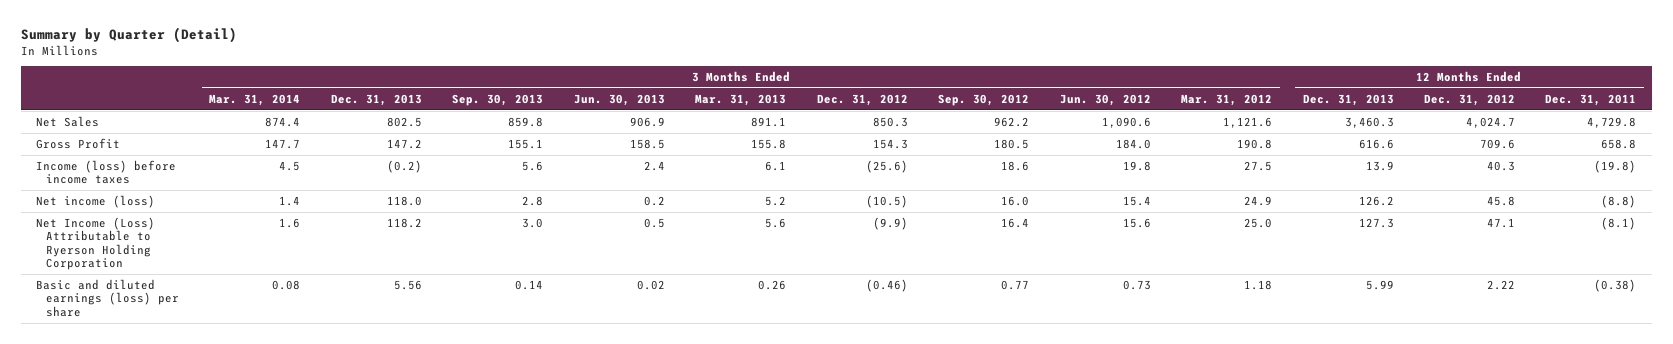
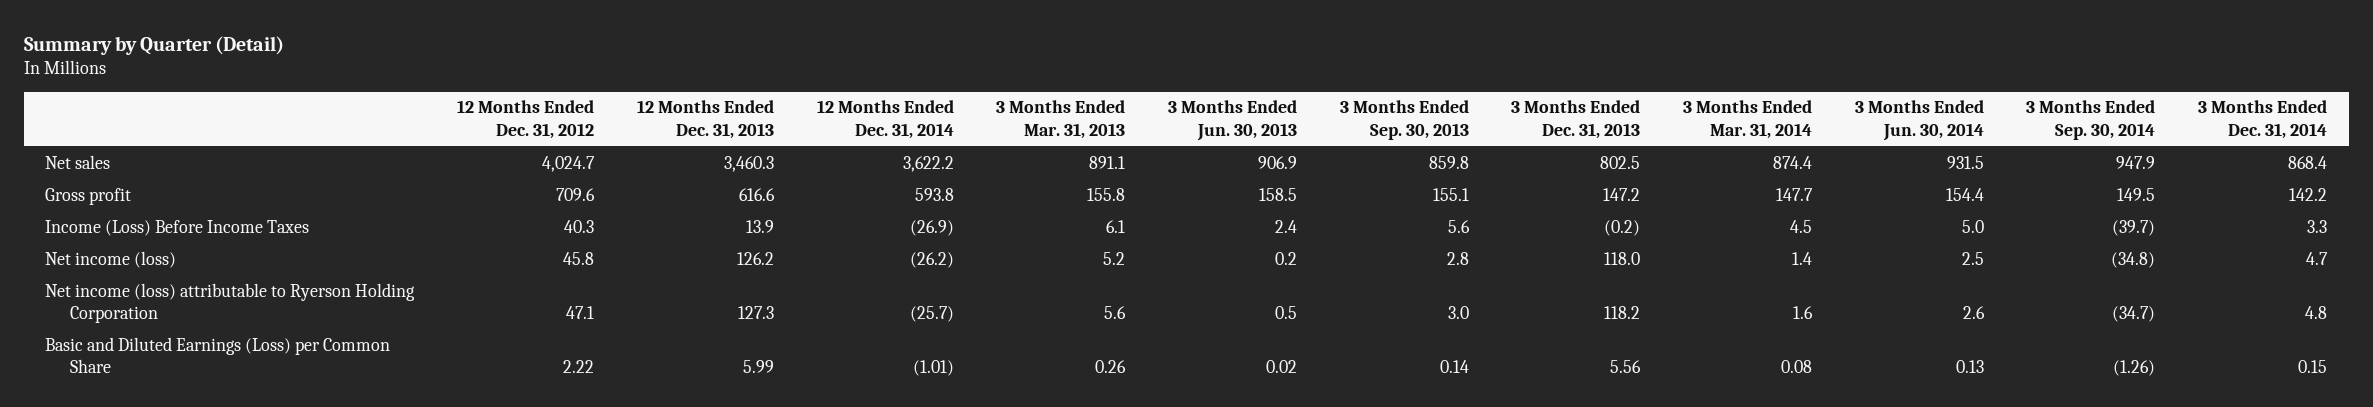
[816,93,908,106] Dec. 31, 2012 -> none
[938,93,1030,106] Sep. 30, 2012 -> none
[1059,93,1151,106] Jun. 30, 2012 -> none
[1181,93,1273,106] Mar. 31, 2012 -> none
[1545,93,1637,106] Dec. 31, 2011 -> none
none -> [816,100,954,139] 12 Months Ended Dec. 31, 2014
none -> [1854,100,1984,141] 3 Months Ended Jun. 30, 2014
none -> [2026,100,2156,140] 3 Months Ended Sep. 30, 2014
none -> [2198,100,2328,139] 3 Months Ended Dec. 31, 2014
[36,115,100,127] Net Sales -> [45,154,111,169] Net sales
[36,137,121,149] Gross Profit -> [45,187,132,205] Gross profit
[36,159,177,185] Income (loss) before income taxes -> [45,219,310,236] Income (Loss) Before Income Taxes
[36,216,156,271] Net Income (Loss) Attributable to Ryerson Holding Corporation -> [45,282,416,324] Net income (loss) attributable to Ryerson Holding Corporation
[36,278,179,317] Basic and diluted earnings (loss) per share -> [45,336,391,374] Basic and Diluted Earnings (Loss) per Common Share

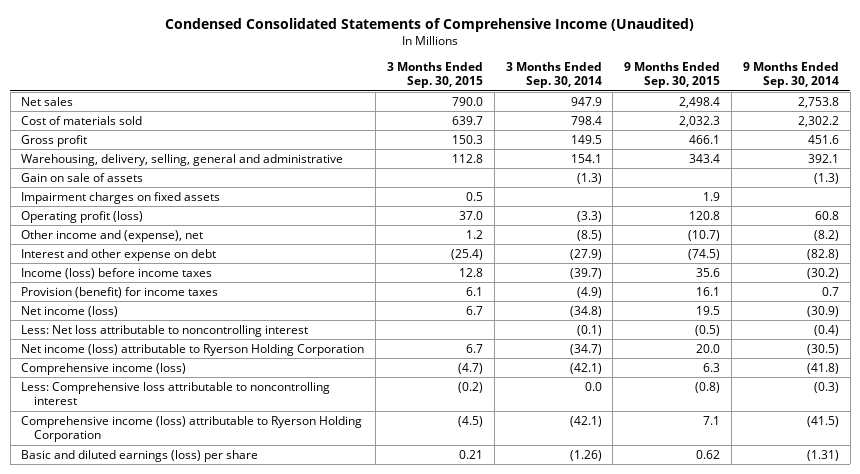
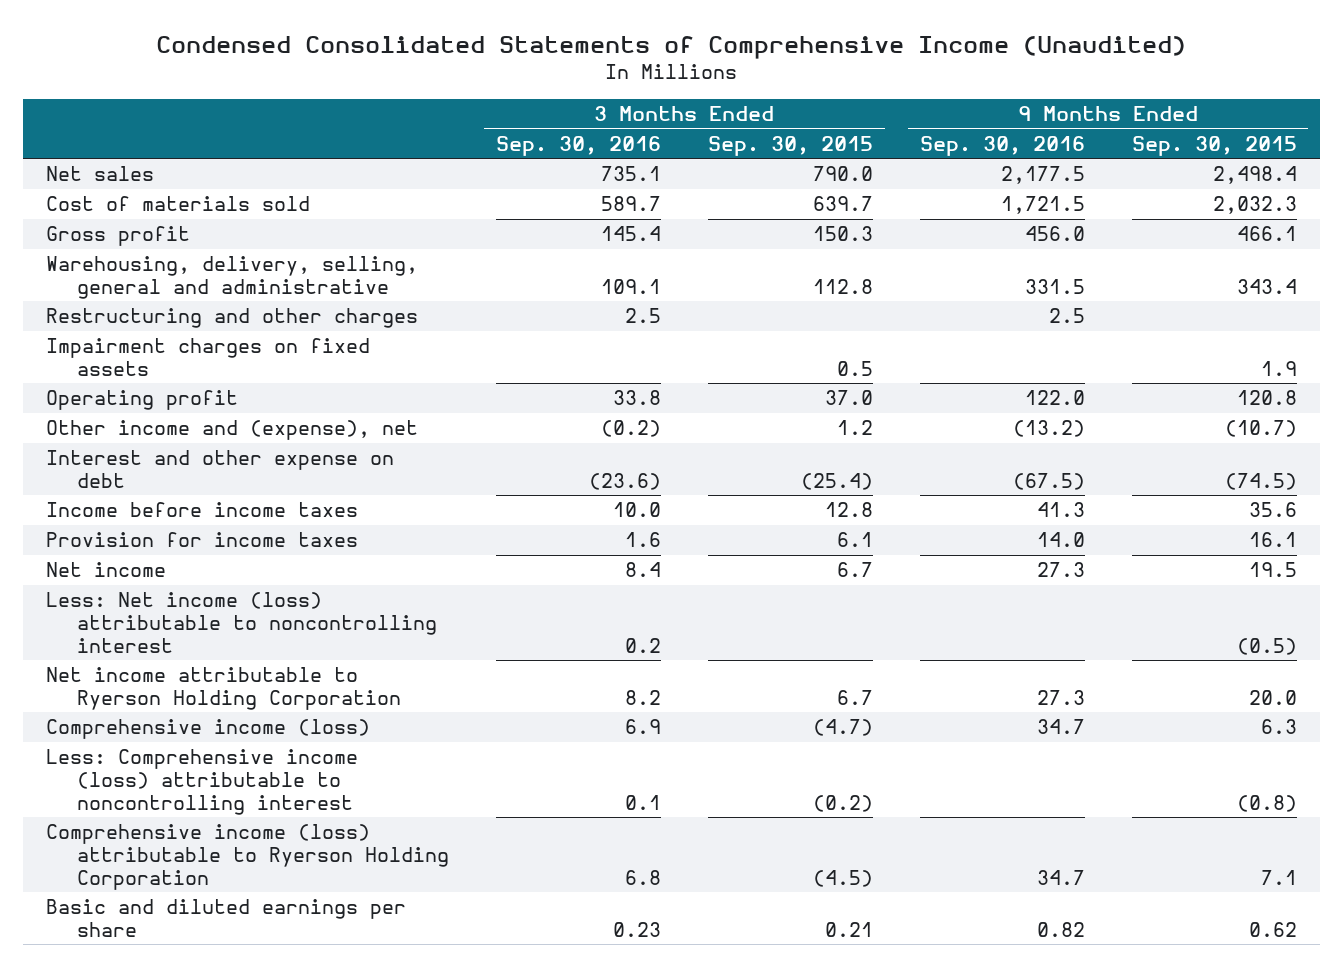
[505,61,602,89] 3 Months Ended Sep. 30, 2014 -> none
[742,61,839,89] 9 Months Ended Sep. 30, 2014 -> none
none -> [495,135,661,156] Sep. 30, 2016
none -> [919,135,1085,156] Sep. 30, 2016
[21,172,144,182] Gain on sale of assets -> none
none -> [46,308,419,329] Restructuring and other charges
[21,210,144,223] Operating profit (loss) -> [46,390,239,411] Operating profit
[21,267,213,279] Income (loss) before income taxes -> [46,502,359,518] Income before income taxes
[21,286,219,298] Provision (benefit) for income taxes -> [46,532,359,548] Provision for income taxes
[21,305,119,317] Net income (loss) -> [46,562,167,578] Net income
[21,324,309,337] Less: Net loss attributable to noncontrolling interest -> [46,592,437,653] Less: Net income (loss) attributable to noncontrolling interest
[21,343,365,356] Net income (loss) attributable to Ryerson Holding Corporation -> [46,667,401,710] Net income attributable to Ryerson Holding Corporation
[21,381,331,406] Less: Comprehensive loss attributable to noncontrolling interest -> [46,749,359,815] Less: Comprehensive income (loss) attributable to noncontrolling interest
[21,449,259,462] Basic and diluted earnings (loss) per share -> [46,899,407,937] Basic and diluted earnings per share

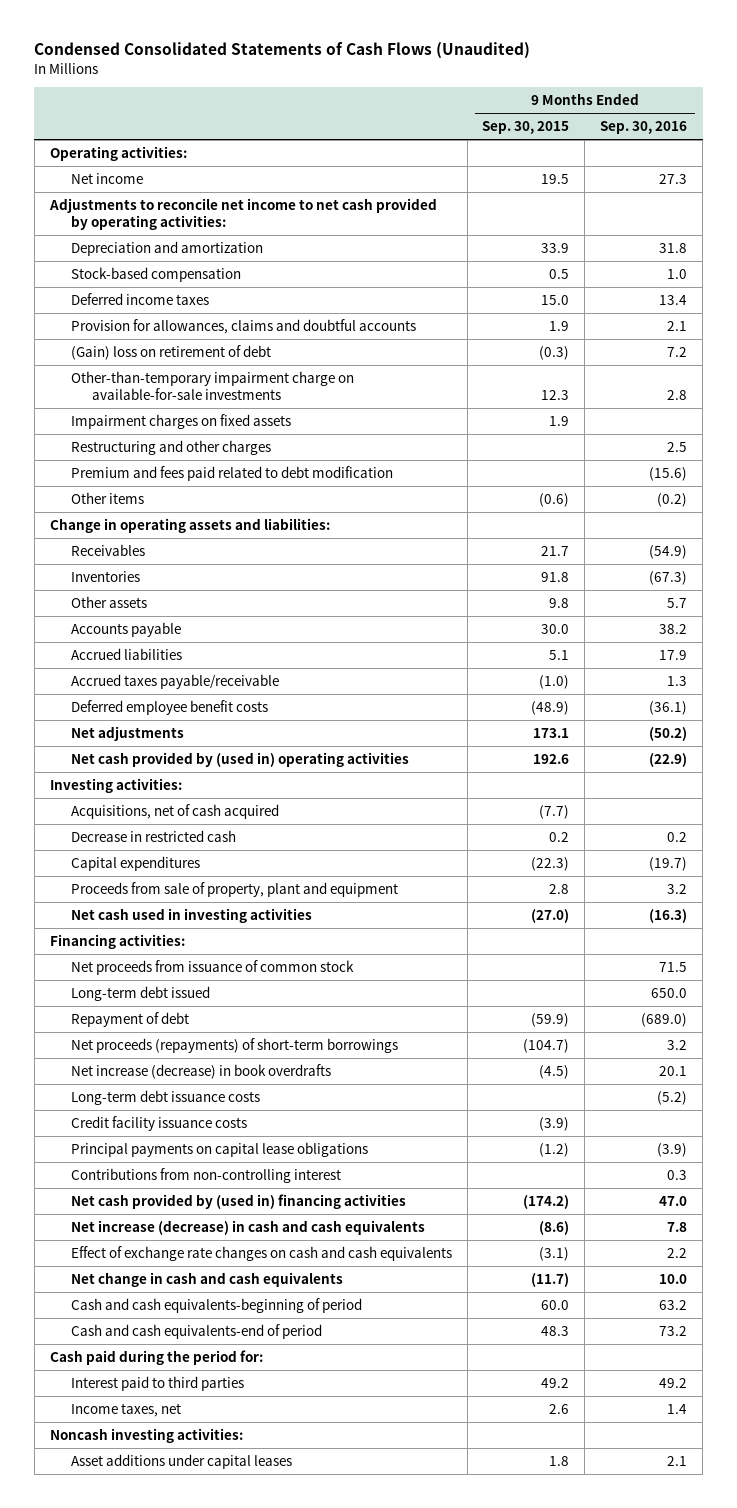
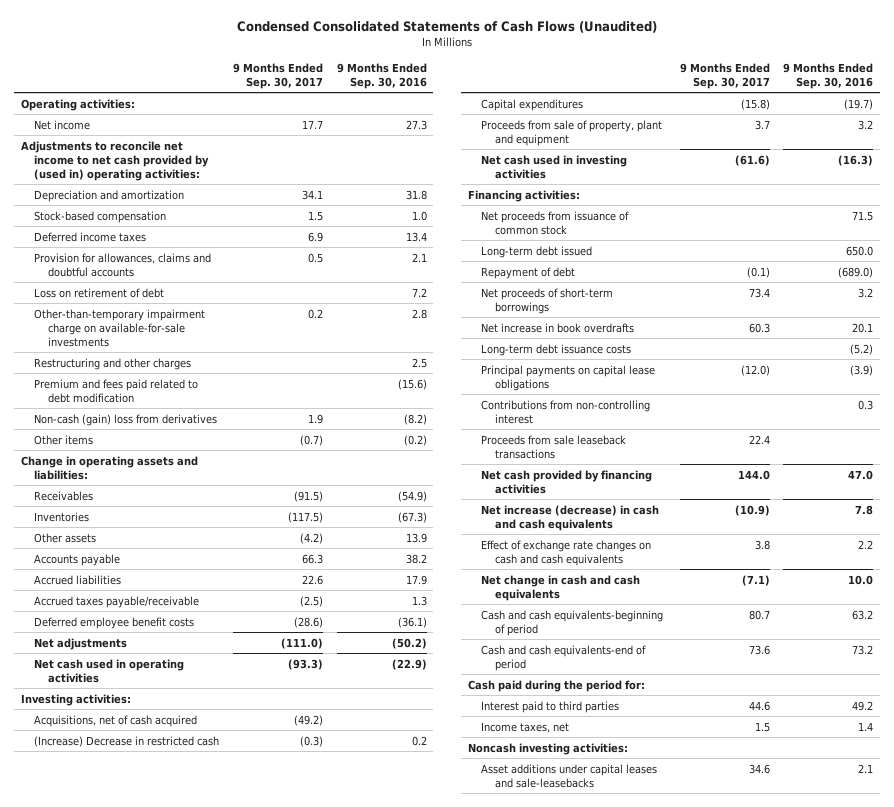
[482,121,570,135] Sep. 30, 2015 -> none
none -> [233,62,324,89] 9 Months Ended Sep. 30, 2017
[48,197,437,231] Adjustments to reconcile net income to net cash provided by operating activities: -> [20,140,210,181] Adjustments to reconcile net income to net cash provided by (used in) operating activities:
[70,344,271,360] (Gain) loss on retirement of debt -> [34,287,165,298] Loss on retirement of debt
[70,413,291,429] Impairment charges on fixed assets -> none
none -> [34,413,218,426] Non-cash (gain) loss from derivatives
[667,597,688,608] 5.7 -> [405,532,427,543] 13.9
[70,751,409,767] Net cash provided by (used in) operating activities -> [34,658,185,683] Net cash used in operating activities
[70,829,236,842] Decrease in restricted cash -> [34,735,220,747] (Increase) Decrease in restricted cash
[70,1037,398,1053] Net proceeds (repayments) of short-term borrowings -> [481,287,614,314] Net proceeds of short-term borrowings
[70,1063,331,1079] Net increase (decrease) in book overdrafts -> [481,322,635,333] Net increase in book overdrafts
[70,1115,247,1131] Credit facility issuance costs -> none
none -> [481,434,627,459] Proceeds from sale leaseback transactions
[70,1193,406,1209] Net cash provided by (used in) financing activities -> [481,469,653,494] Net cash provided by financing activities
[70,1453,292,1469] Asset additions under capital leases -> [481,763,658,788] Asset additions under capital leases and sale-leasebacks

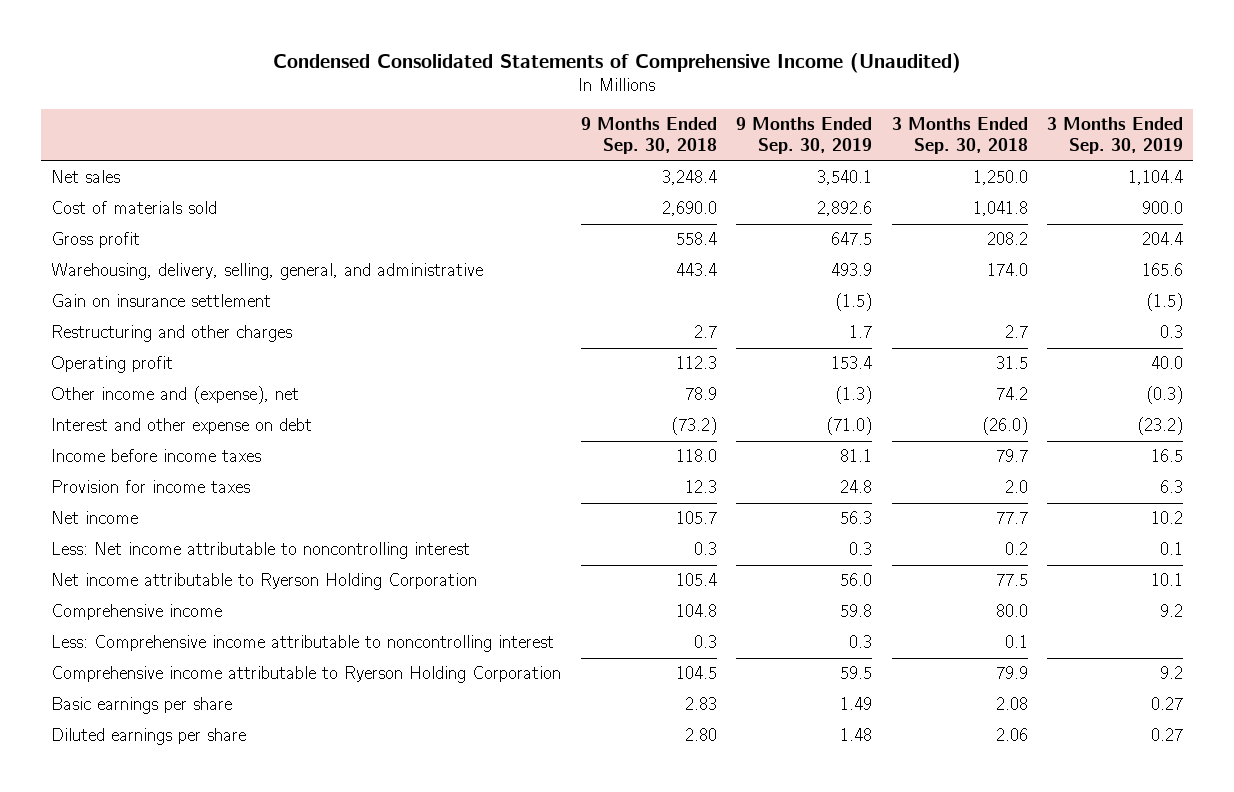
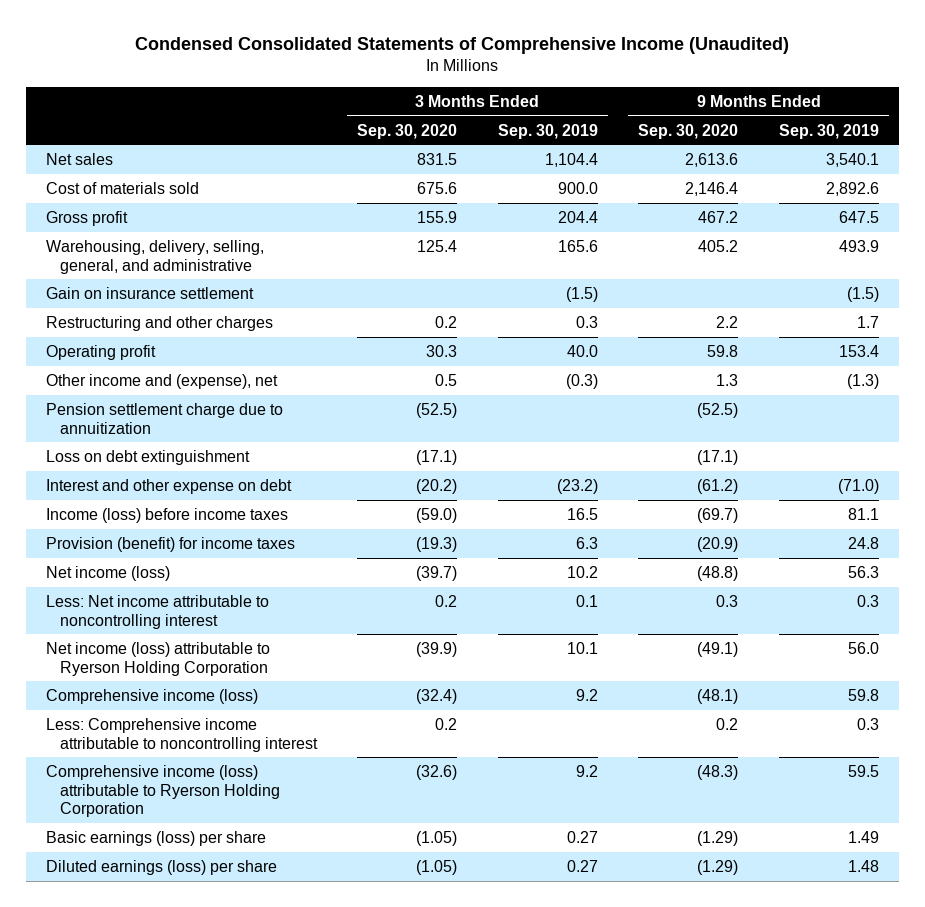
[580,117,717,155] 9 Months Ended Sep. 30, 2018 -> none
[891,117,1028,155] 3 Months Ended Sep. 30, 2018 -> none
none -> [357,123,458,139] Sep. 30, 2020
none -> [638,123,739,139] Sep. 30, 2020
none -> [45,402,283,434] Pension settlement charge due to annuitization
none -> [45,449,250,465] Loss on debt extinguishment
[50,449,261,463] Income before income taxes -> [45,507,288,523] Income (loss) before income taxes
[50,480,250,494] Provision for income taxes -> [45,536,295,552] Provision (benefit) for income taxes
[50,511,138,525] Net income -> [45,565,170,581] Net income (loss)
[50,573,477,591] Net income attributable to Ryerson Holding Corporation -> [45,641,270,676] Net income (loss) attributable to Ryerson Holding Corporation
[50,604,222,621] Comprehensive income -> [45,688,258,704] Comprehensive income (loss)
[50,666,561,684] Comprehensive income attributable to Ryerson Holding Corporation -> [45,764,280,818] Comprehensive income (loss) attributable to Ryerson Holding Corporation
[50,697,232,715] Basic earnings per share -> [45,830,266,846] Basic earnings (loss) per share
[50,728,246,746] Diluted earnings per share -> [45,859,277,875] Diluted earnings (loss) per share

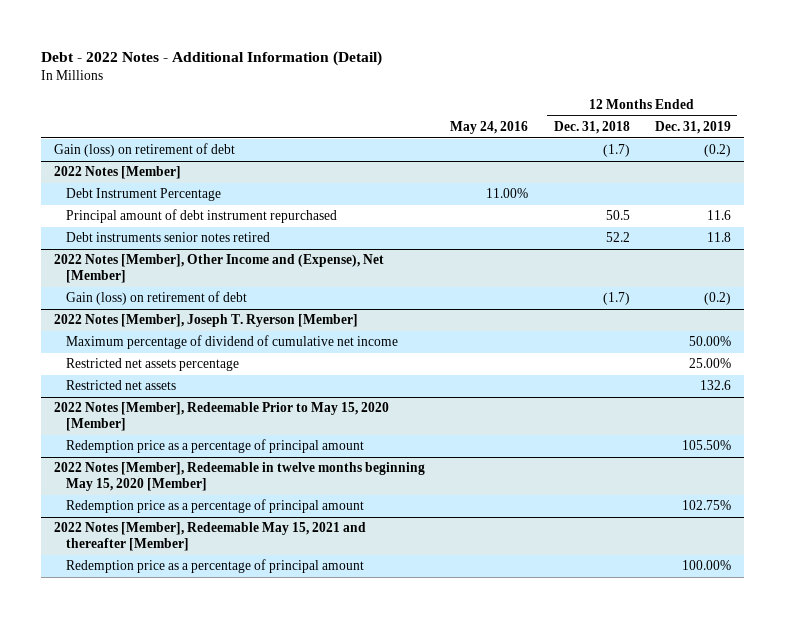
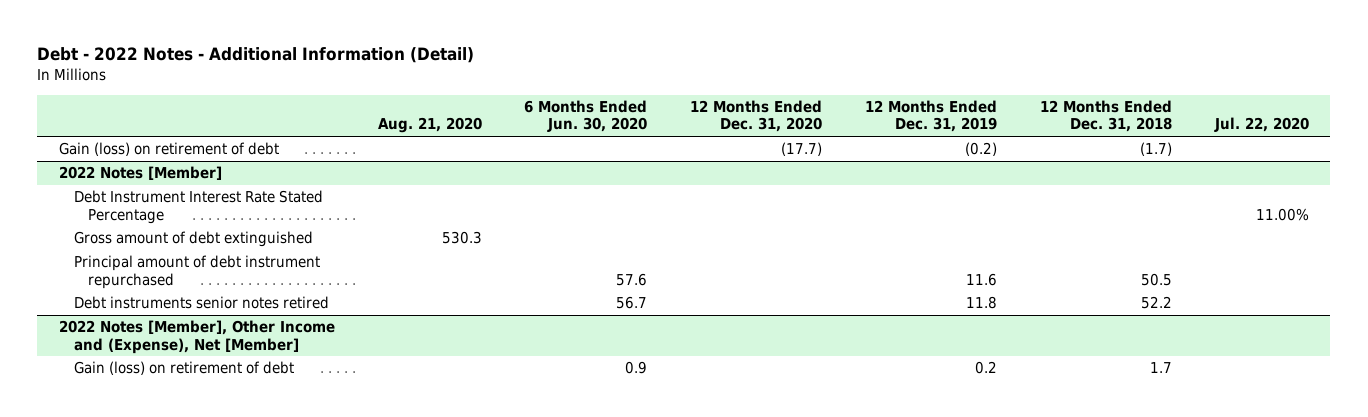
[450,121,529,135] May 24, 2016 -> none
none -> [377,117,482,134] Aug. 21, 2020
none -> [524,100,648,133] 6 Months Ended Jun. 30, 2020
none -> [690,100,823,133] 12 Months Ended Dec. 31, 2020
none -> [1213,117,1309,133] Jul. 22, 2020
[66,188,222,202] Debt Instrument Percentage -> [73,190,323,224] Debt Instrument Interest Rate Stated Percentage
none -> [73,231,313,248] Gross amount of debt extinguished
[54,314,359,328] 2022 Notes [Member], Joseph T. Ryerson [Member] -> none
[66,335,399,350] Maximum percentage of dividend of cumulative net income -> none
[66,358,240,372] Restricted net assets percentage -> none
[66,380,177,391] Restricted net assets -> none
[54,402,390,431] 2022 Notes [Member], Redeemable Prior to May 15, 2020 [Member] -> none
[66,439,365,454] Redemption price as a percentage of principal amount -> none
[54,462,426,491] 2022 Notes [Member], Redeemable in twelve months beginning May 15, 2020 [Member] -> none
[66,499,365,514] Redemption price as a percentage of principal amount -> none
[54,522,367,551] 2022 Notes [Member], Redeemable May 15, 2021 and thereafter [Member] -> none
[66,559,365,574] Redemption price as a percentage of principal amount -> none
[602,292,630,306] (1.7) -> [1149,362,1172,374] 1.7
[704,292,732,306] (0.2) -> [975,361,998,375] 0.2

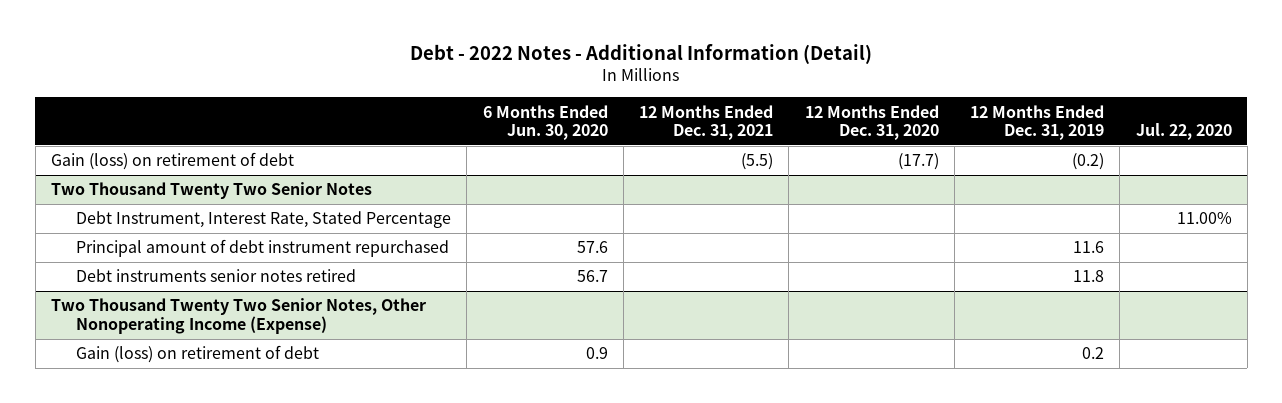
[377,117,482,134] Aug. 21, 2020 -> none
[1039,100,1172,133] 12 Months Ended Dec. 31, 2018 -> none
none -> [639,104,774,141] 12 Months Ended Dec. 31, 2021
[73,231,313,248] Gross amount of debt extinguished -> none
[58,166,222,181] 2022 Notes [Member] -> [50,182,372,200] Two Thousand Twenty Two Senior Notes
[73,190,323,224] Debt Instrument Interest Rate Stated Percentage -> [76,211,452,229] Debt Instrument, Interest Rate, Stated Percentage
[58,320,335,354] 2022 Notes [Member], Other Income and (Expense), Net [Member] -> none
none -> [50,298,426,334] Two Thousand Twenty Two Senior Notes, Other Nonoperating Income (Expense)

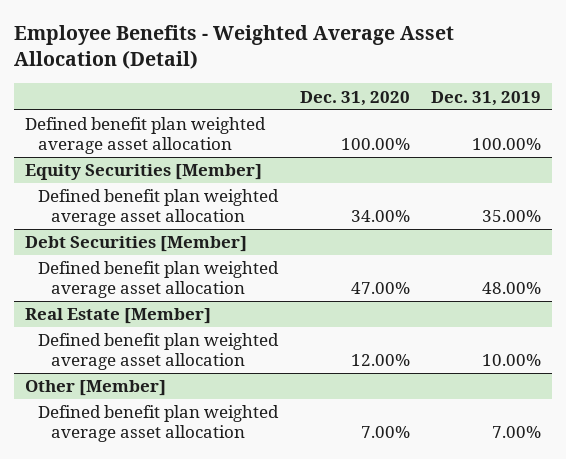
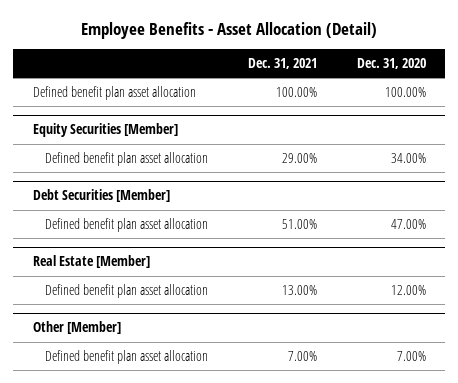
[14,25,455,70] Employee Benefits - Weighted Average Asset Allocation (Detail) -> [81,21,378,39] Employee Benefits - Asset Allocation (Detail)
[431,90,542,106] Dec. 31, 2019 -> none
none -> [247,58,317,70] Dec. 31, 2021
[24,117,266,154] Defined benefit plan weighted average asset allocation -> [32,86,196,101] Defined benefit plan asset allocation
[38,189,280,226] Defined benefit plan weighted average asset allocation -> [44,152,208,167] Defined benefit plan asset allocation
[38,261,280,298] Defined benefit plan weighted average asset allocation -> [44,218,208,233] Defined benefit plan asset allocation
[38,333,280,370] Defined benefit plan weighted average asset allocation -> [44,284,208,299] Defined benefit plan asset allocation
[38,405,280,442] Defined benefit plan weighted average asset allocation -> [44,350,208,365] Defined benefit plan asset allocation

